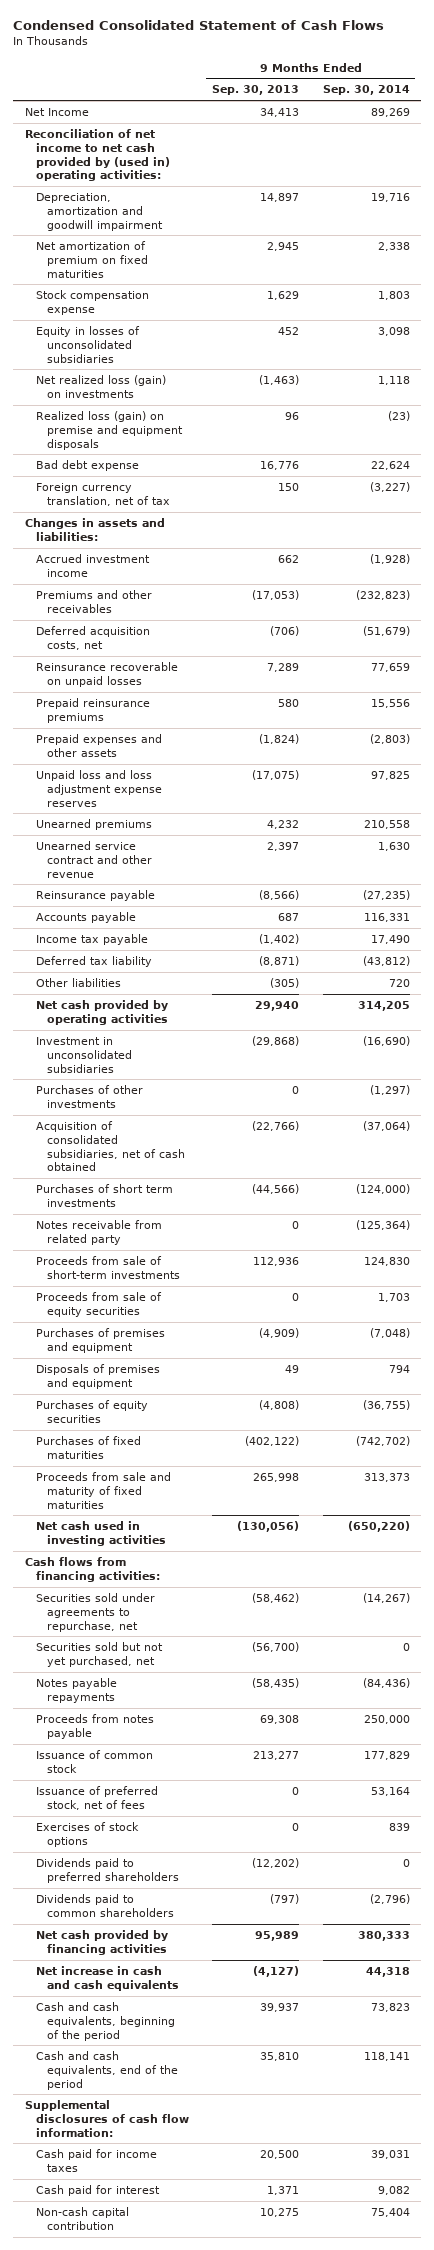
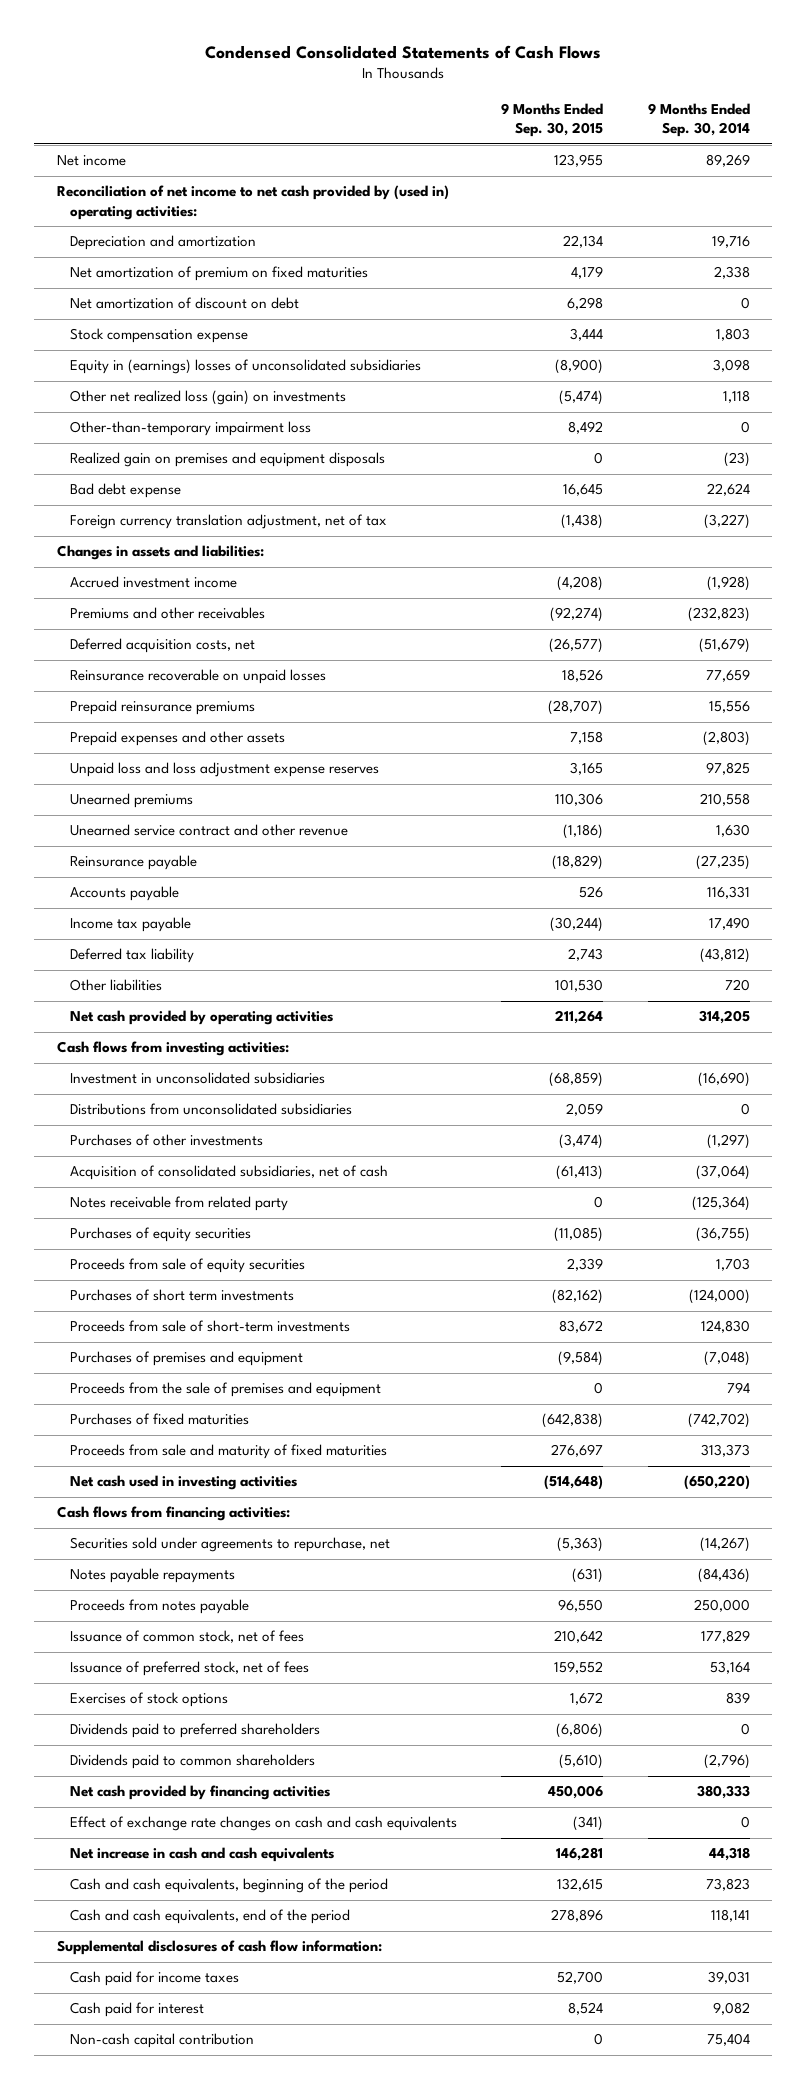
[13,20,385,31] Condensed Consolidated Statement of Cash Flows -> [205,44,602,59] Condensed Consolidated Statements of Cash Flows
[212,85,300,96] Sep. 30, 2013 -> none
none -> [501,102,604,138] 9 Months Ended Sep. 30, 2015
[24,108,89,117] Net Income -> [56,155,126,167] Net income
[36,193,164,231] Depreciation, amortization and goodwill impairment -> [69,235,256,251] Depreciation and amortization
none -> [69,297,299,310] Net amortization of discount on debt
[36,326,141,363] Equity in losses of unconsolidated subsidiaries -> [69,359,421,375] Equity in (earnings) losses of unconsolidated subsidiaries
[36,375,167,398] Net realized loss (gain) on investments -> [69,390,346,406] Other net realized loss (gain) on investments
none -> [69,421,311,437] Other-than-temporary impairment loss
[36,411,184,450] Realized loss (gain) on premise and equipment disposals -> [69,452,385,468] Realized gain on premises and equipment disposals
[36,483,171,506] Foreign currency translation, net of tax -> [69,514,387,530] Foreign currency translation adjustment, net of tax
none -> [56,1041,289,1057] Cash flows from investing activities:
none -> [69,1103,352,1116] Distributions from unconsolidated subsidiaries
[36,1121,186,1172] Acquisition of consolidated subsidiaries, net of cash obtained -> [69,1165,388,1181] Acquisition of consolidated subsidiaries, net of cash
[36,1400,149,1423] Purchases of equity securities -> [69,1227,251,1243] Purchases of equity securities
[36,1184,174,1207] Purchases of short term investments -> [69,1289,294,1302] Purchases of short term investments
[36,1256,181,1279] Proceeds from sale of short-term investments -> [69,1320,350,1333] Proceeds from sale of short-term investments
[36,1364,161,1389] Disposals of premises and equipment -> [69,1382,381,1398] Proceeds from the sale of premises and equipment
[36,1642,164,1667] Securities sold but not yet purchased, net -> none
[36,1750,154,1773] Issuance of common stock -> [69,1630,304,1644] Issuance of common stock, net of fees
none -> [69,1816,457,1832] Effect of exchange rate changes on cash and cash equivalents

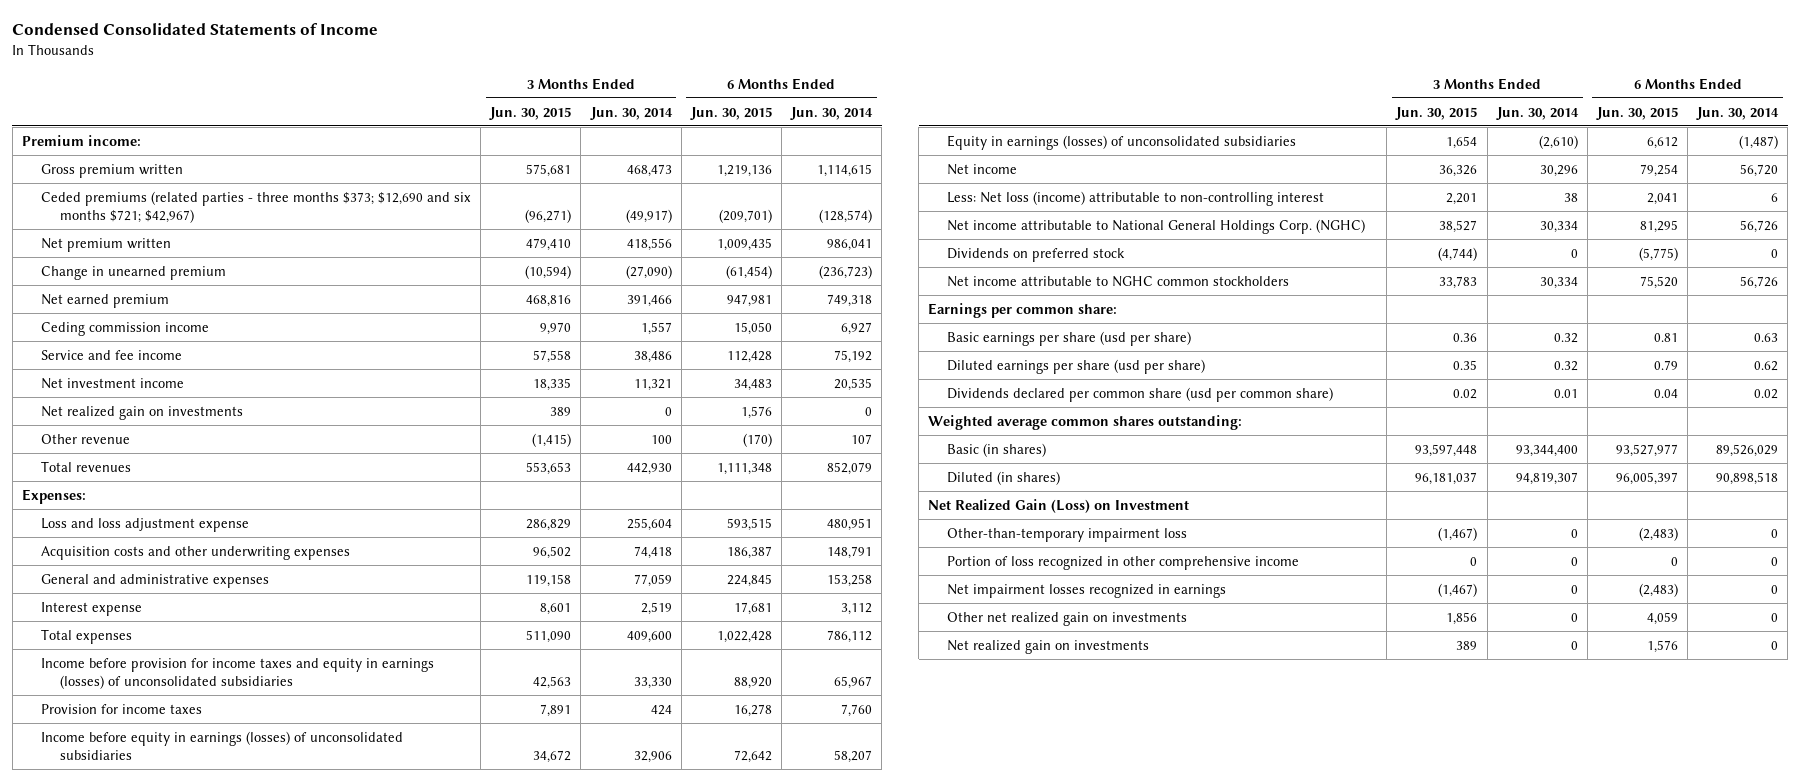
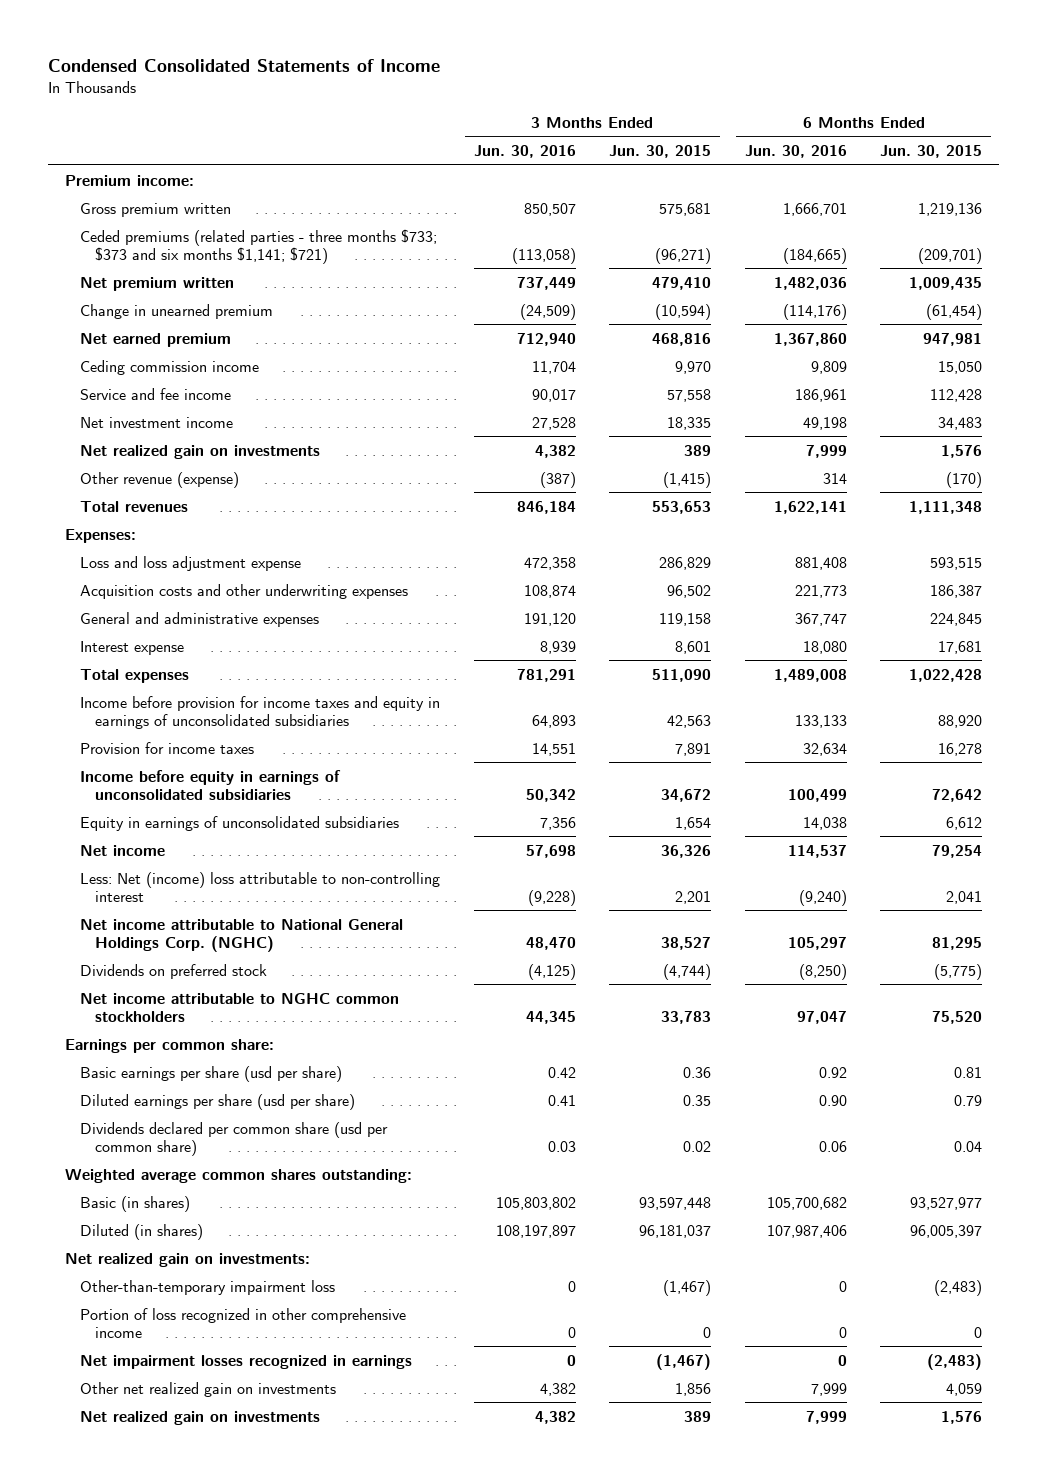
[589,106,673,120] Jun. 30, 2014 -> none
[790,106,874,120] Jun. 30, 2014 -> none
none -> [473,144,576,158] Jun. 30, 2016
none -> [744,144,847,158] Jun. 30, 2016
[41,190,472,223] Ceded premiums (related parties - three months $373; $12,690 and six months $721; $42,967) -> [79,228,437,264] Ceded premiums (related parties - three months $733; $373 and six months $1,141; $721)
[41,433,131,444] Other revenue -> [79,471,239,488] Other revenue (expense)
[41,657,435,689] Income before provision for income taxes and equity in earnings (losses) of unconsolidated subsidiaries -> [79,695,440,729] Income before provision for income taxes and equity in earnings of unconsolidated subsidiaries
[41,730,404,760] Income before equity in earnings (losses) of unconsolidated subsidiaries -> [79,769,341,800] Income before equity in earnings of unconsolidated subsidiaries
[947,134,1297,150] Equity in earnings (losses) of unconsolidated subsidiaries -> [79,815,399,831] Equity in earnings of unconsolidated subsidiaries
[947,190,1325,206] Less: Net loss (income) attributable to non-controlling interest -> [79,871,440,902] Less: Net (income) loss attributable to non-controlling interest
[928,498,1190,513] Net Realized Gain (Loss) on Investment -> [64,1252,310,1267] Net realized gain on investments:

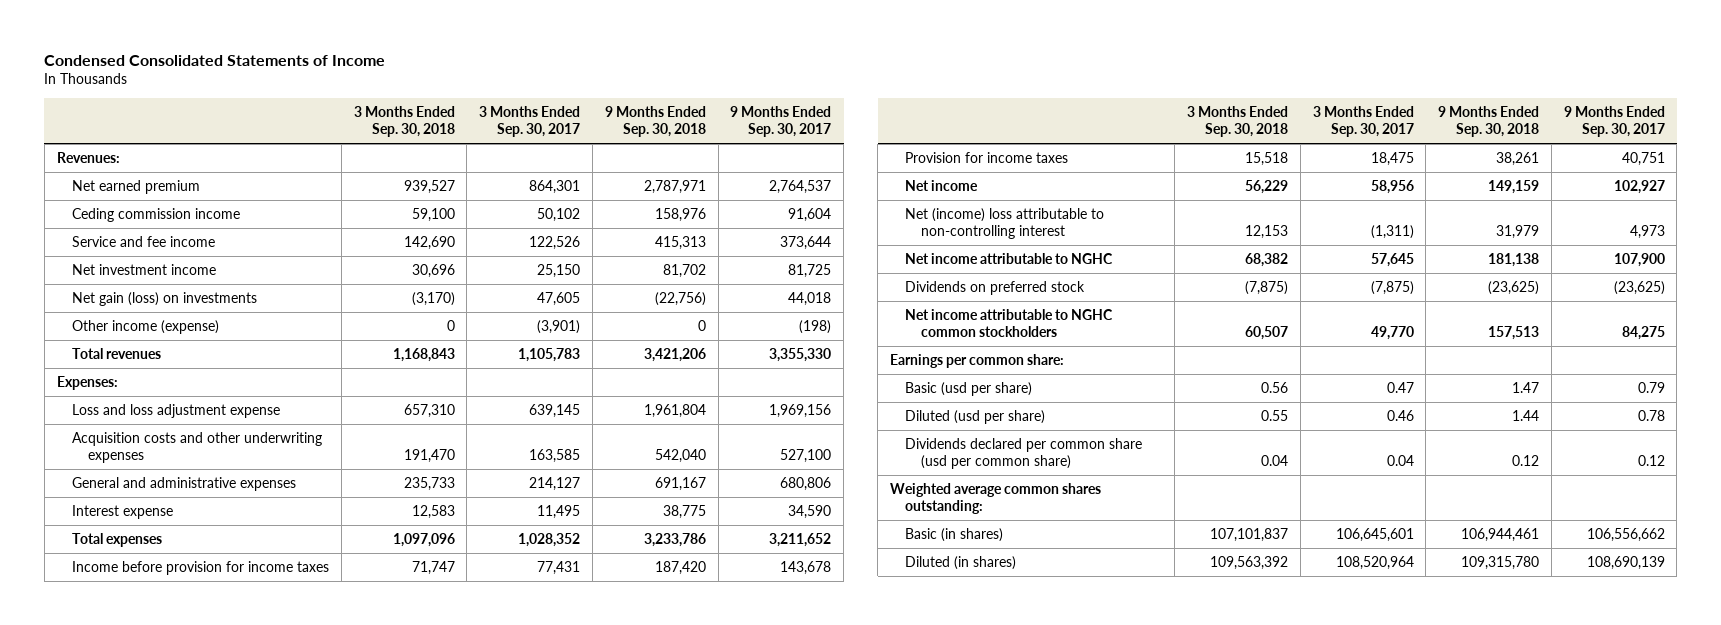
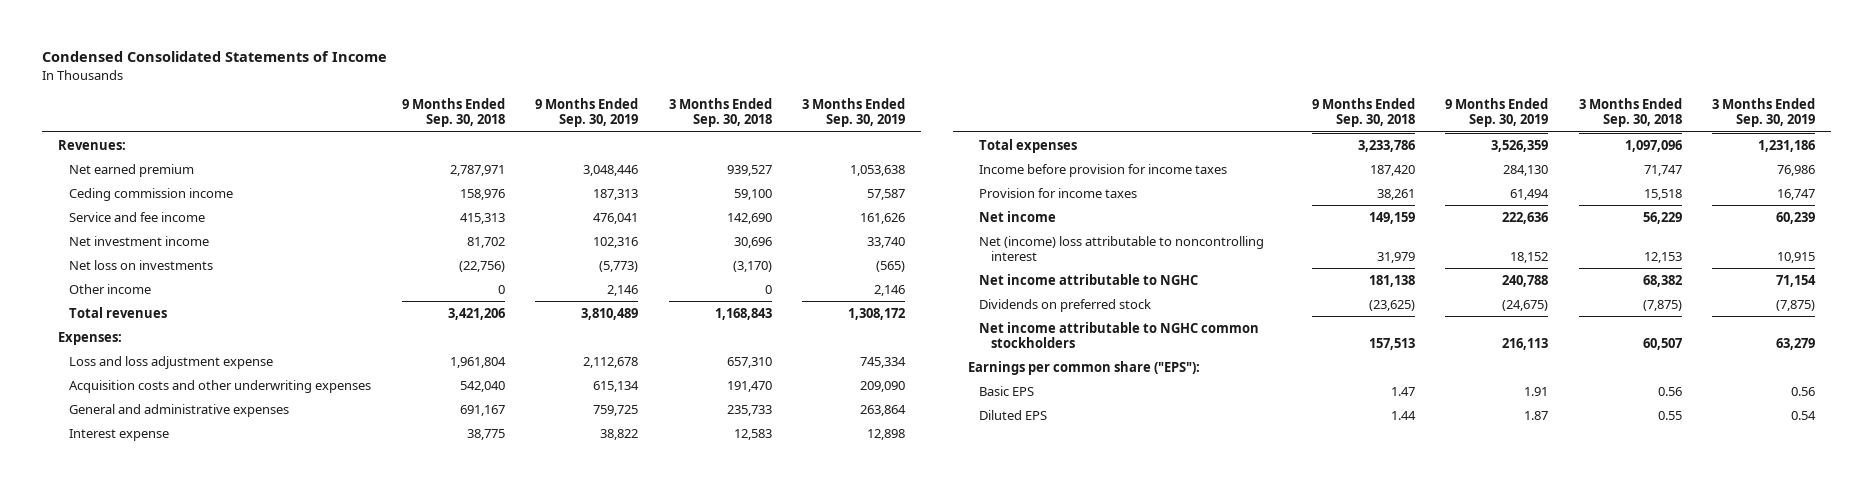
[479,105,581,138] 3 Months Ended Sep. 30, 2017 -> none
[730,105,832,138] 9 Months Ended Sep. 30, 2017 -> none
none -> [535,98,639,128] 9 Months Ended Sep. 30, 2019
none -> [802,98,906,128] 3 Months Ended Sep. 30, 2019
[72,291,258,306] Net gain (loss) on investments -> [69,259,214,270] Net loss on investments
[72,319,220,334] Other income (expense) -> [69,283,152,294] Other income
[905,207,1105,240] Net (income) loss attributable to non-controlling interest -> [979,235,1265,261] Net (income) loss attributable to noncontrolling interest
[905,437,1143,470] Dividends declared per common share (usd per common share) -> none
[890,482,1102,515] Weighted average common shares outstanding: -> none
[905,527,1004,542] Basic (in shares) -> none
[905,555,1017,570] Diluted (in shares) -> none
[890,353,1065,368] Earnings per common share: -> [967,360,1200,375] Earnings per common share ("EPS"):
[905,381,1033,396] Basic (usd per share) -> [979,385,1035,396] Basic EPS
[905,409,1046,424] Diluted (usd per share) -> [979,409,1048,420] Diluted EPS

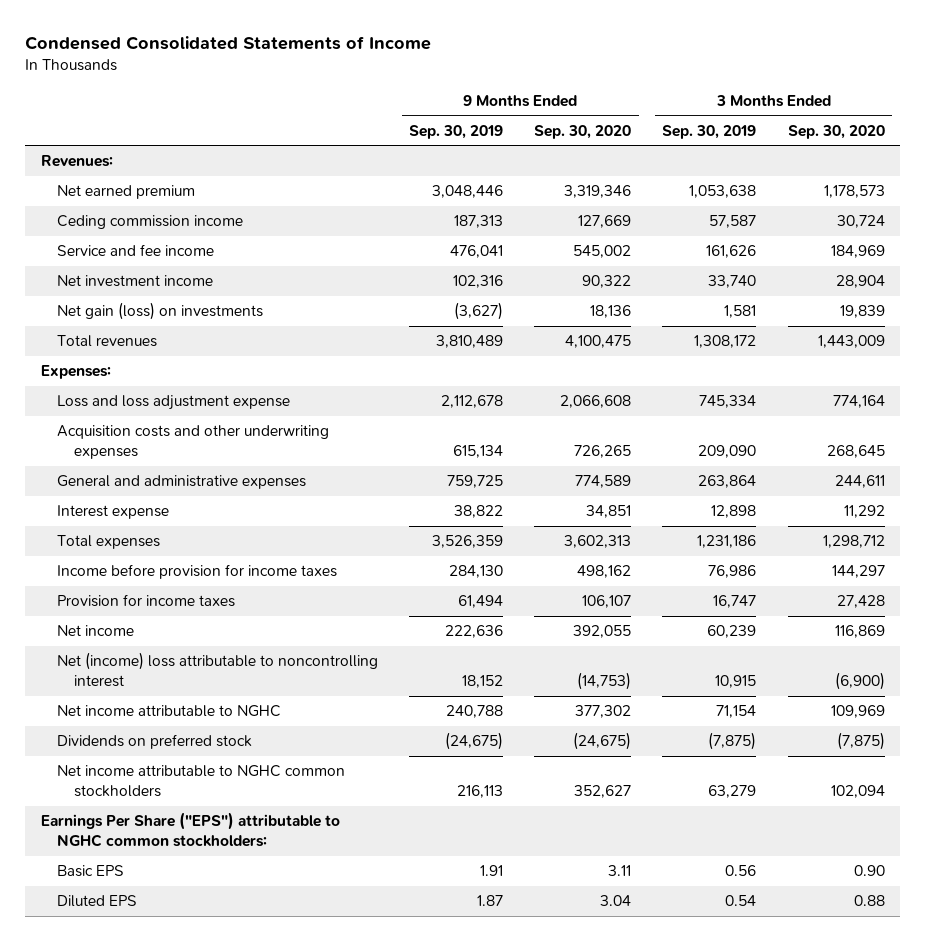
[401,98,505,128] 9 Months Ended Sep. 30, 2018 -> none
[668,98,772,128] 3 Months Ended Sep. 30, 2018 -> none
none -> [534,124,632,139] Sep. 30, 2020
none -> [787,124,885,139] Sep. 30, 2020
[69,283,152,294] Other income -> none
[69,259,214,270] Net loss on investments -> [57,302,264,321] Net gain (loss) on investments
[599,260,639,272] (5,773) -> [454,302,504,321] (3,627)
[876,260,906,272] (565) -> [724,305,757,319] 1,581
[967,360,1200,375] Earnings per common share ("EPS"): -> [40,812,340,847] Earnings Per Share ("EPS") attributable to NGHC common stockholders:

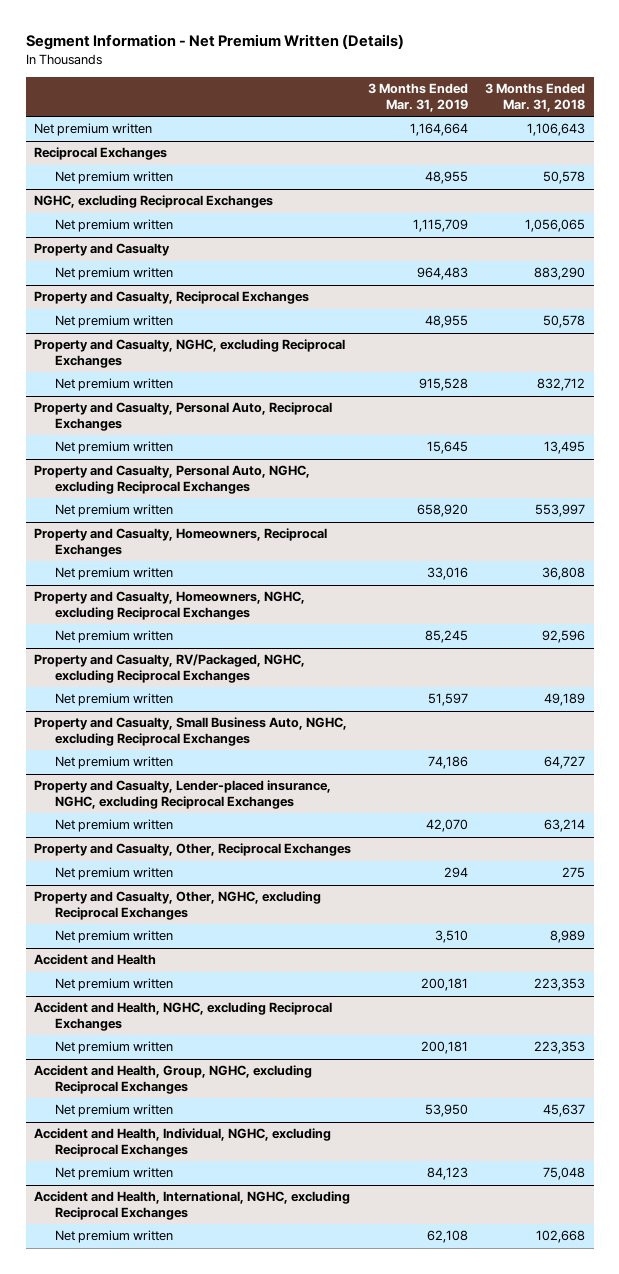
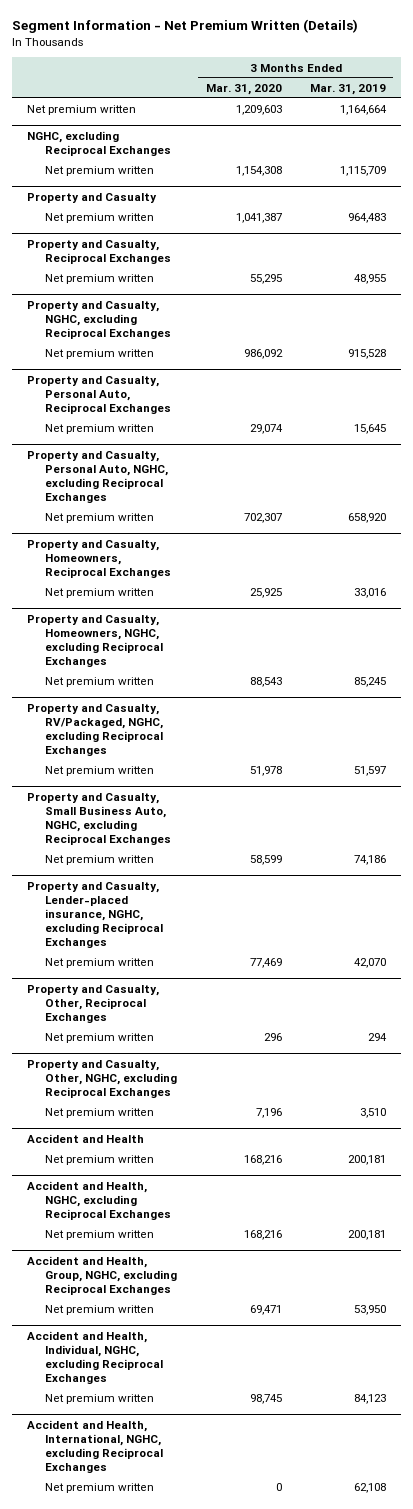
[485,83,586,113] 3 Months Ended Mar. 31, 2018 -> none
none -> [205,83,282,95] Mar. 31, 2020
[34,147,168,161] Reciprocal Exchanges -> none
[55,171,174,185] Net premium written -> none

